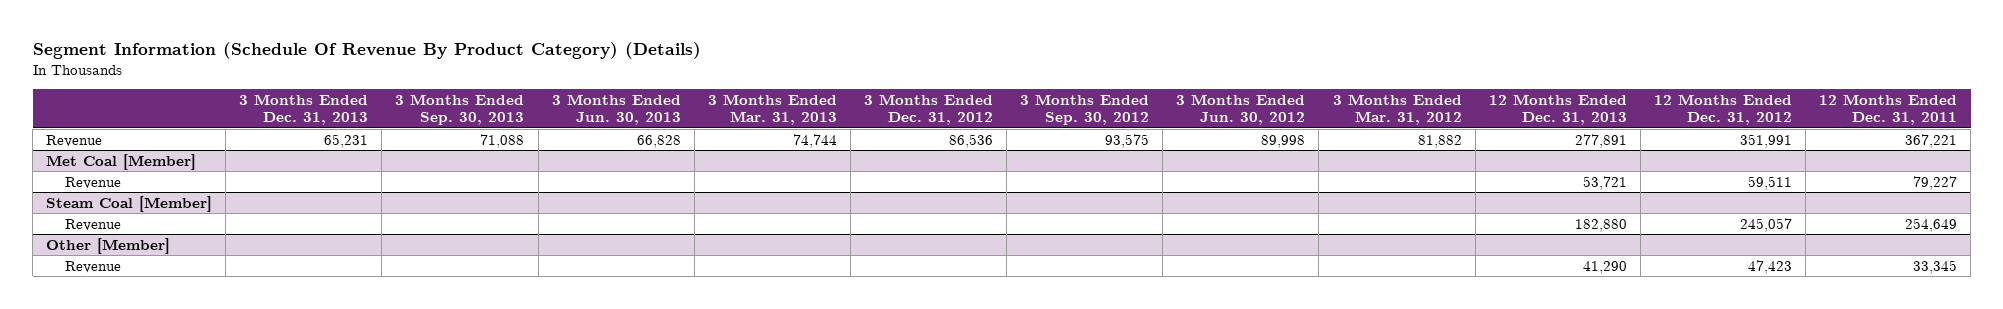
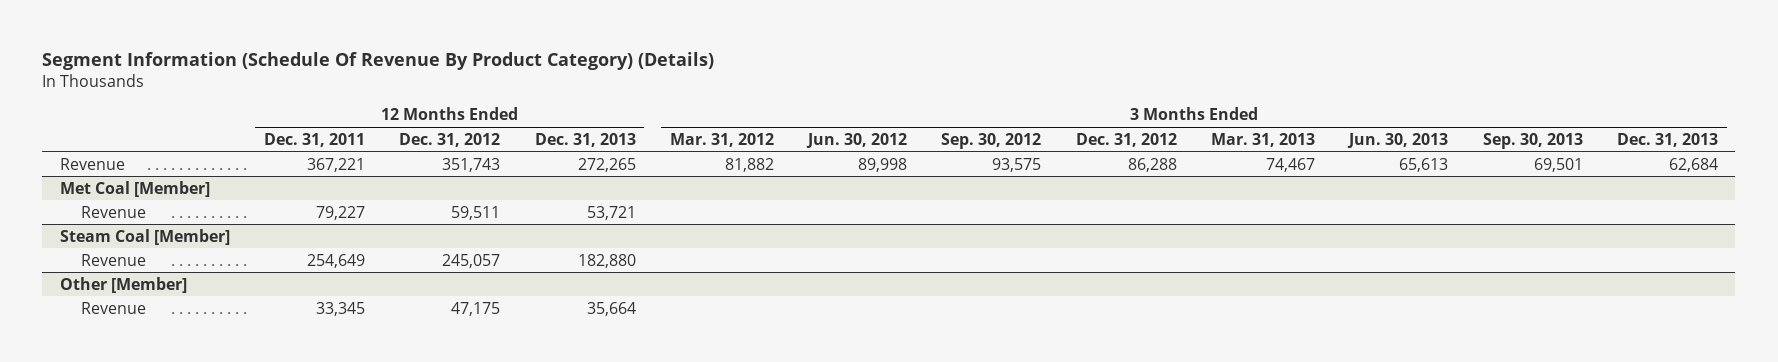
[324,133,369,148] 65,231 -> [1668,157,1718,172] 62,684
[480,133,525,148] 71,088 -> [1533,157,1583,172] 69,501
[636,134,681,148] 66,828 -> [1399,157,1449,172] 65,613
[792,133,837,148] 74,744 -> [1266,157,1316,172] 74,467
[949,133,994,148] 86,536 -> [1127,157,1177,172] 86,288
[1574,133,1627,148] 277,891 -> [577,157,636,172] 272,265
[1739,133,1792,148] 351,991 -> [442,157,501,172] 351,743
[1582,260,1627,274] 41,290 -> [586,301,636,316] 35,664
[1747,259,1792,274] 47,423 -> [451,301,501,316] 47,175

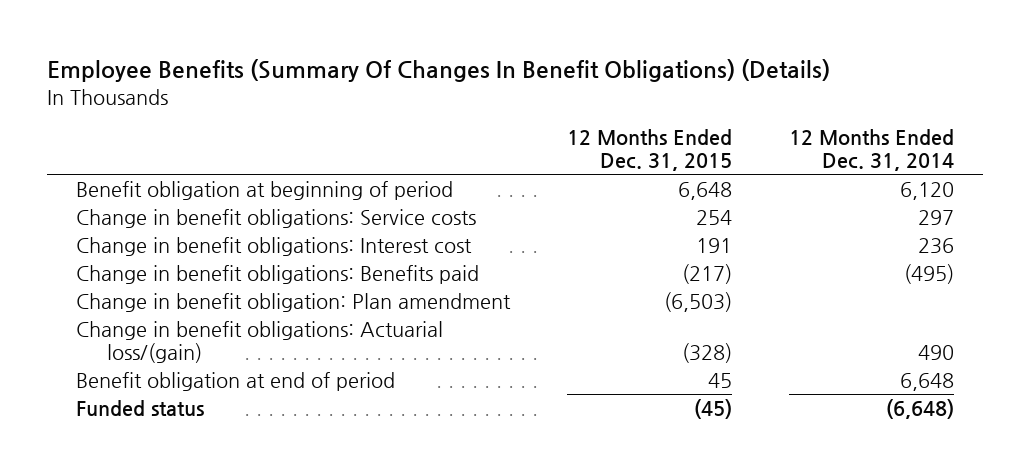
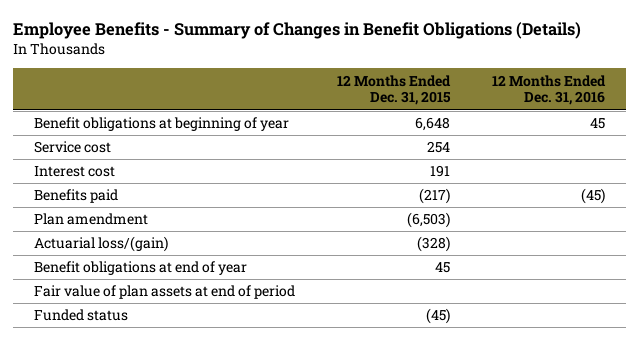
[47,59,831,83] Employee Benefits (Summary Of Changes In Benefit Obligations) (Details) -> [12,22,581,40] Employee Benefits - Summary of Changes in Benefit Obligations (Details)
[789,128,955,172] 12 Months Ended Dec. 31, 2014 -> none
none -> [491,74,606,106] 12 Months Ended Dec. 31, 2016
[75,180,453,200] Benefit obligation at beginning of period -> [33,117,289,132] Benefit obligations at beginning of year
[75,208,476,228] Change in benefit obligations: Service costs -> [33,141,111,154] Service cost
[75,236,472,256] Change in benefit obligations: Interest cost -> [33,166,115,178] Interest cost
[75,264,479,284] Change in benefit obligations: Benefits paid -> [33,189,118,204] Benefits paid
[75,292,511,312] Change in benefit obligation: Plan amendment -> [33,213,148,226] Plan amendment
[75,320,443,363] Change in benefit obligations: Actuarial loss/(gain) -> [33,236,168,253] Actuarial loss/(gain)
[75,371,395,391] Benefit obligation at end of period -> [33,261,247,276] Benefit obligations at end of year
none -> [33,285,295,300] Fair value of plan assets at end of period

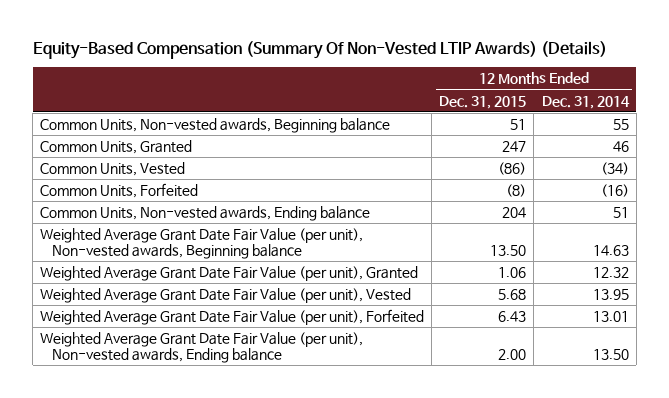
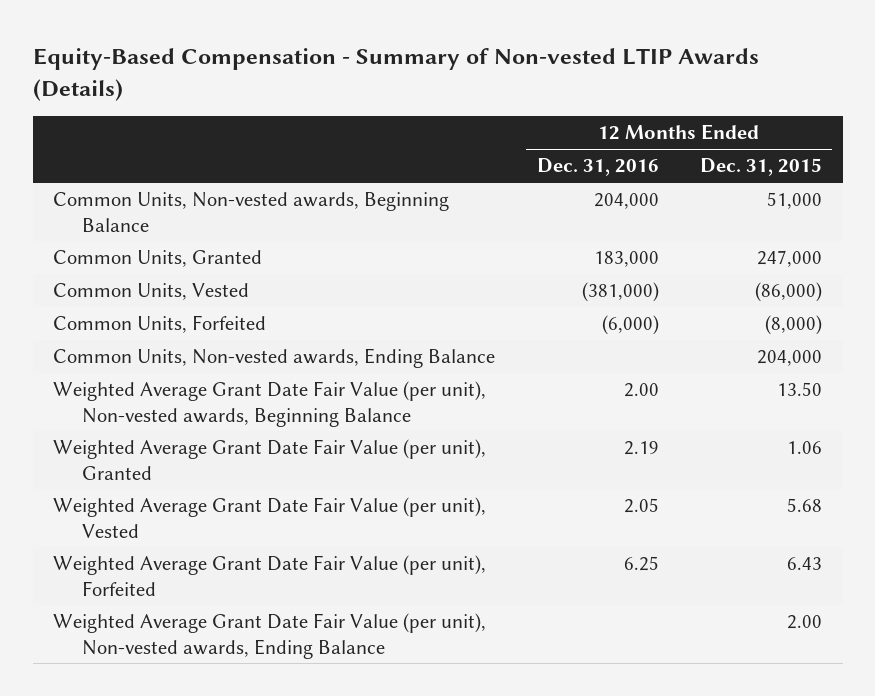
[32,40,607,59] Equity-Based Compensation (Summary Of Non-Vested LTIP Awards) (Details) -> [32,48,759,102] Equity-Based Compensation - Summary of Non-vested LTIP Awards (Details)
[541,95,630,109] Dec. 31, 2014 -> none
none -> [536,158,659,177] Dec. 31, 2016
[40,118,391,134] Common Units, Non-vested awards, Beginning balance -> [53,192,450,232] Common Units, Non-vested awards, Beginning Balance
[510,119,527,131] 51 -> [767,192,823,210] 51,000
[502,141,527,153] 247 -> [757,250,823,268] 247,000
[498,162,527,176] (86) -> [755,282,823,303] (86,000)
[506,184,527,198] (8) -> [765,315,823,336] (8,000)
[40,206,371,222] Common Units, Non-vested awards, Ending balance -> [53,348,496,369] Common Units, Non-vested awards, Ending Balance
[502,207,527,219] 204 -> [757,350,823,367] 204,000
[40,228,364,259] Weighted Average Grant Date Fair Value (per unit), Non-vested awards, Beginning balance -> [53,381,487,427] Weighted Average Grant Date Fair Value (per unit), Non-vested awards, Beginning Balance
[40,332,364,363] Weighted Average Grant Date Fair Value (per unit), Non-vested awards, Ending balance -> [53,613,487,659] Weighted Average Grant Date Fair Value (per unit), Non-vested awards, Ending Balance

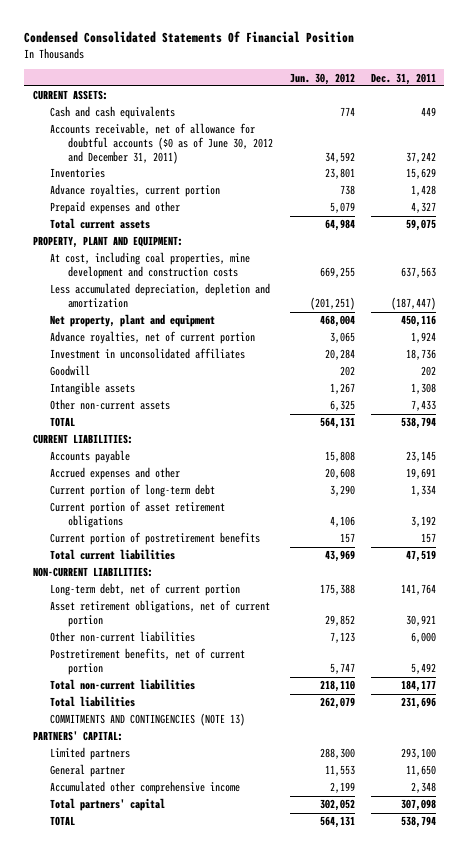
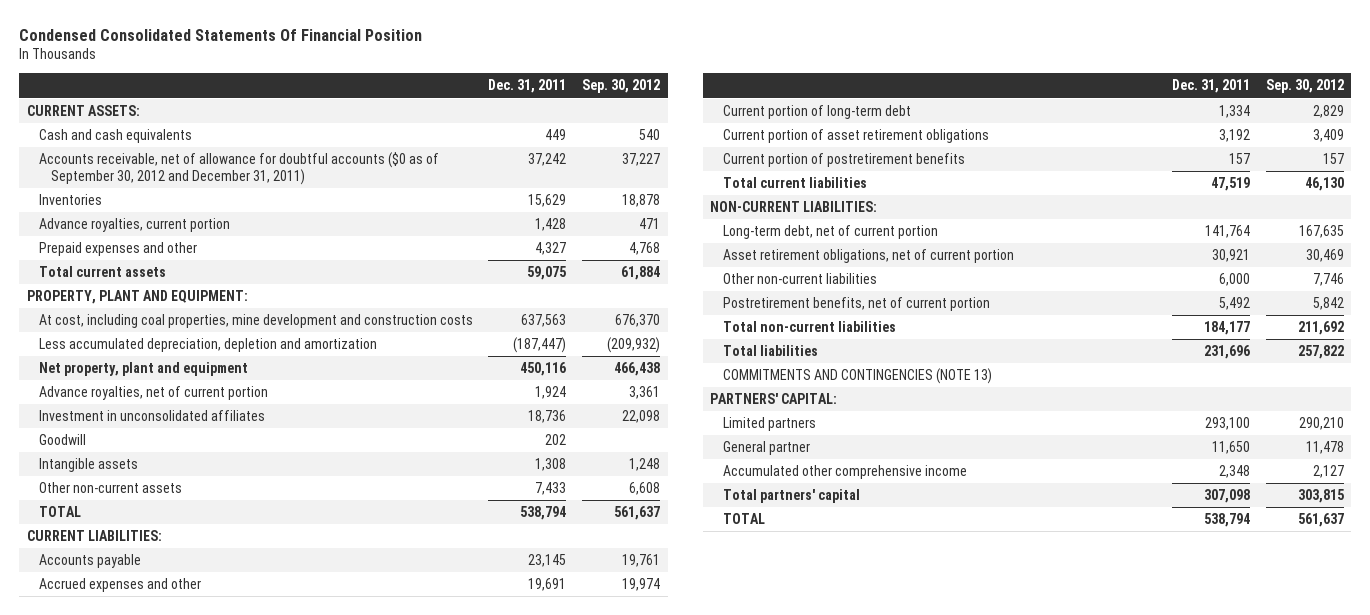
[289,72,355,85] Jun. 30, 2012 -> none
none -> [581,79,660,94] Sep. 30, 2012
[50,123,274,164] Accounts receivable, net of allowance for doubtful accounts ($0 as of June 30, 2012 and December 31, 2011) -> [38,152,439,186] Accounts receivable, net of allowance for doubtful accounts ($0 as of September 30, 2012 and December 31, 2011)

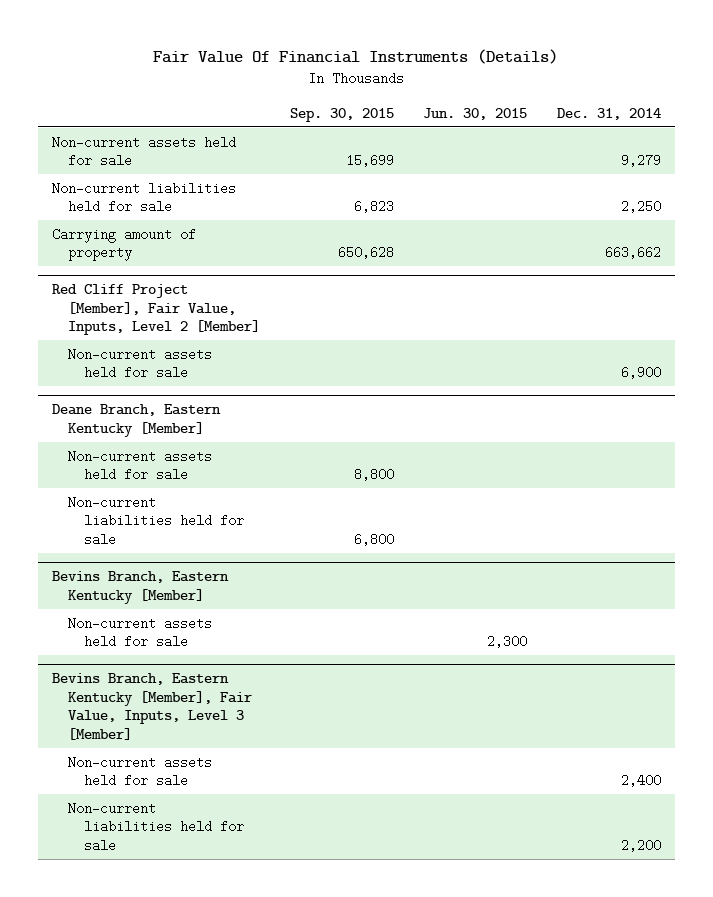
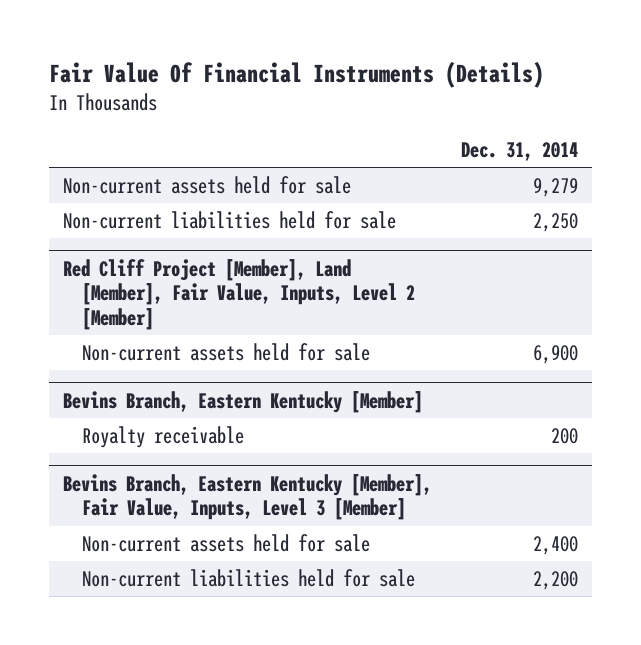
[289,107,394,122] Sep. 30, 2015 -> none
[423,107,528,120] Jun. 30, 2015 -> none
[52,227,197,262] Carrying amount of property -> none
[52,283,261,336] Red Cliff Project [Member], Fair Value, Inputs, Level 2 [Member] -> [63,258,415,331] Red Cliff Project [Member], Land [Member], Fair Value, Inputs, Level 2 [Member]
[52,403,222,437] Deane Branch, Eastern Kentucky [Member] -> none
[68,449,213,482] Non-current assets held for sale -> none
[68,495,245,546] Non-current liabilities held for sale -> none
[68,616,213,649] Non-current assets held for sale -> none
none -> [81,426,244,449] Royalty receivable

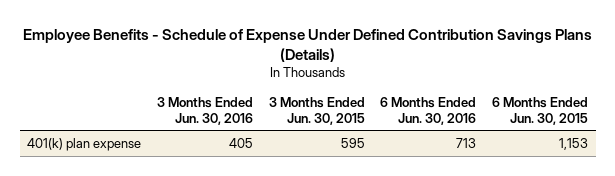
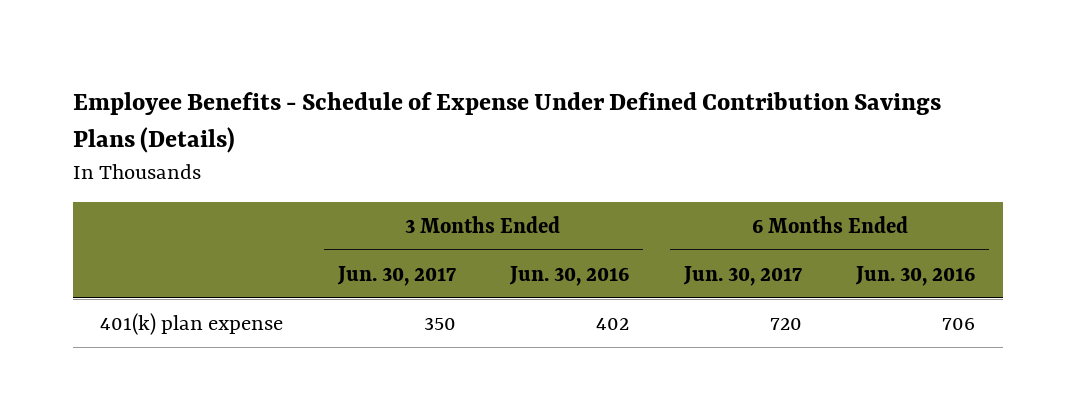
[268,97,365,125] 3 Months Ended Jun. 30, 2015 -> none
[491,97,588,125] 6 Months Ended Jun. 30, 2015 -> none
none -> [336,265,456,286] Jun. 30, 2017
none -> [682,265,802,286] Jun. 30, 2017
[228,137,253,148] 405 -> [596,317,630,330] 402
[456,137,477,148] 713 -> [942,317,976,330] 706

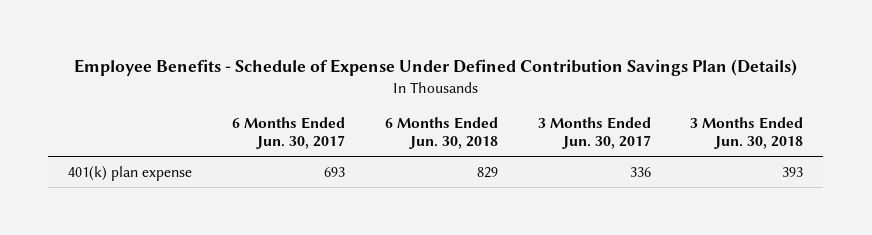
[72,91,941,153] Employee Benefits - Schedule of Expense Under Defined Contribution Savings Plans (Details) -> [73,59,797,77] Employee Benefits - Schedule of Expense Under Defined Contribution Savings Plan (Details)
[509,265,630,286] Jun. 30, 2016 -> none
[855,265,976,286] Jun. 30, 2016 -> none
none -> [384,117,498,150] 6 Months Ended Jun. 30, 2018
none -> [690,117,804,150] 3 Months Ended Jun. 30, 2018
[423,316,456,330] 350 -> [629,166,651,177] 336
[769,317,802,330] 720 -> [324,166,346,177] 693

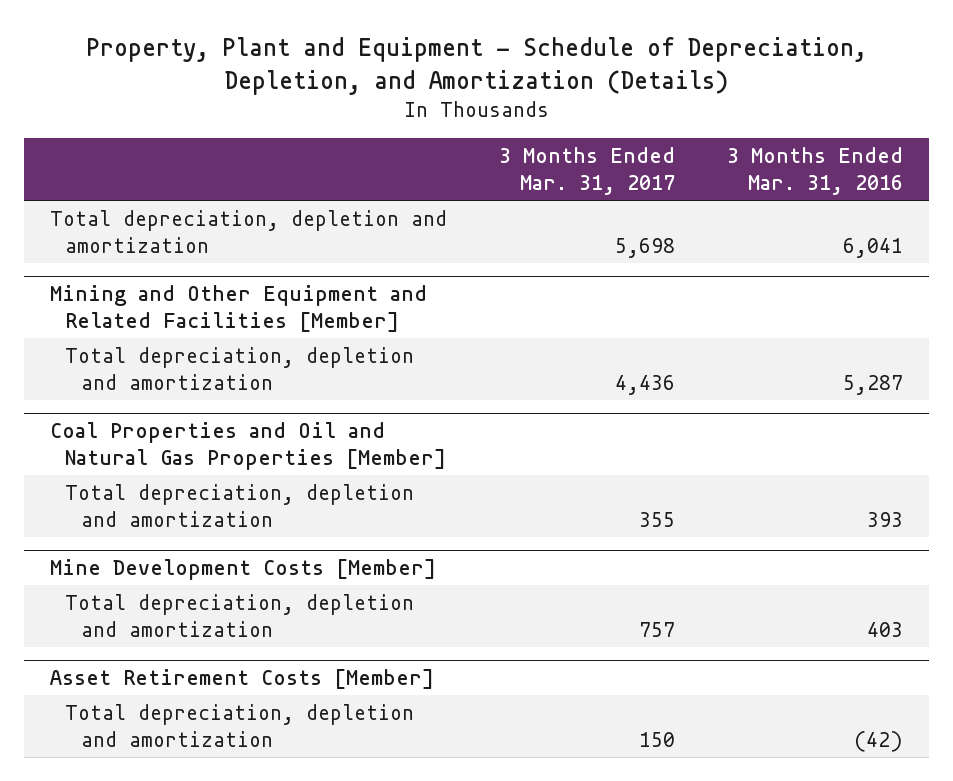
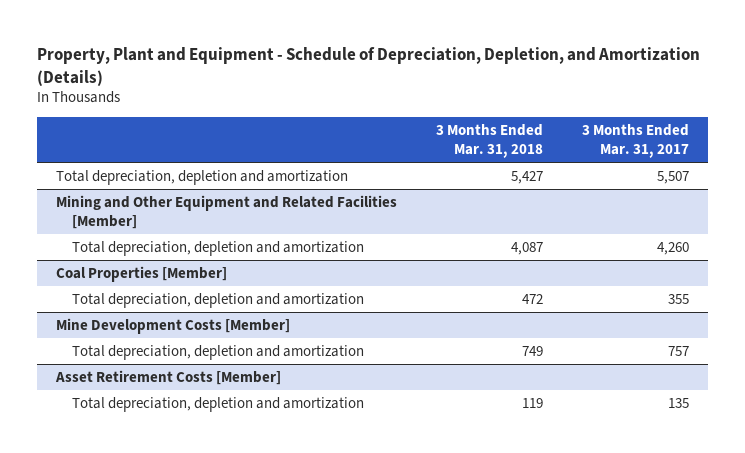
[727,146,904,196] 3 Months Ended Mar. 31, 2016 -> none
none -> [435,124,543,159] 3 Months Ended Mar. 31, 2018
[615,237,676,258] 5,698 -> [656,171,689,185] 5,507
[49,422,447,471] Coal Properties and Oil and Natural Gas Properties [Member] -> none
[615,374,676,395] 4,436 -> [656,242,689,256] 4,260
none -> [56,266,228,283] Coal Properties [Member]
[639,731,676,747] 150 -> [667,398,689,409] 135

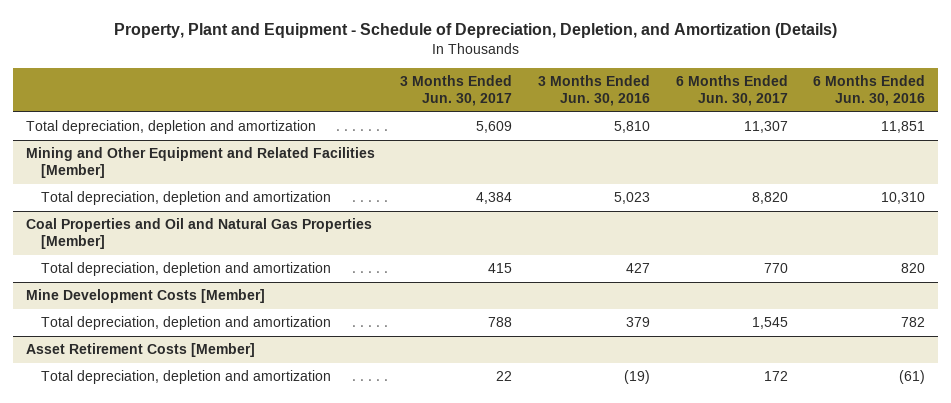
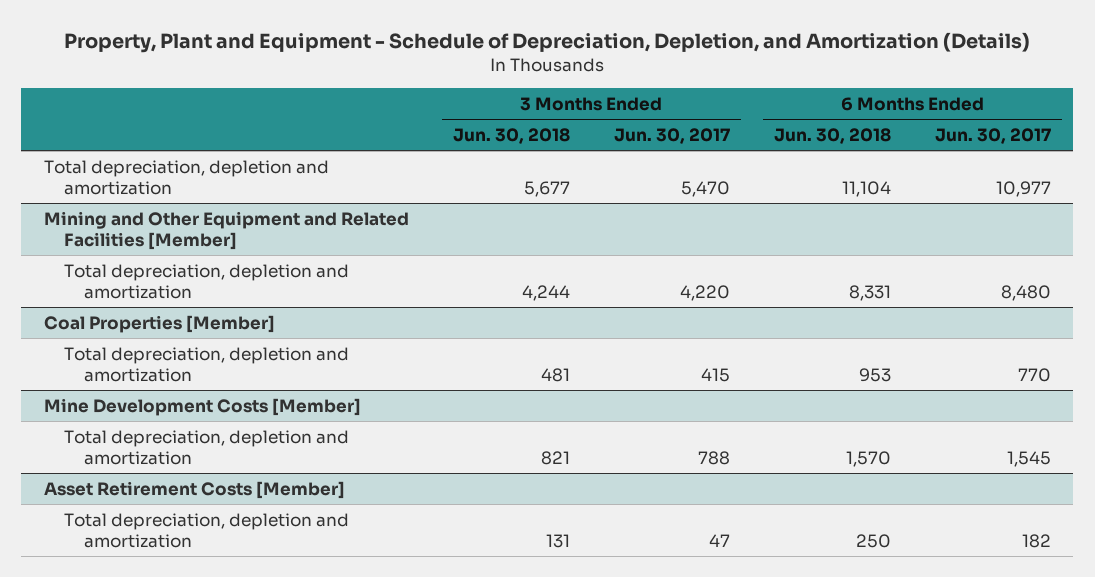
[538,75,651,107] 3 Months Ended Jun. 30, 2016 -> none
[813,75,926,107] 6 Months Ended Jun. 30, 2016 -> none
none -> [452,128,570,145] Jun. 30, 2018
none -> [774,128,892,145] Jun. 30, 2018
[476,121,513,134] 5,609 -> [680,181,730,198] 5,470
[743,121,788,134] 11,307 -> [996,181,1052,198] 10,977
[25,218,372,250] Coal Properties and Oil and Natural Gas Properties [Member] -> none
[476,192,513,205] 4,384 -> [679,285,730,302] 4,220
[751,192,788,205] 8,820 -> [1001,285,1052,302] 8,480
none -> [43,314,275,333] Coal Properties [Member]
[496,371,513,382] 22 -> [708,534,730,548] 47
[763,371,788,382] 172 -> [1022,534,1052,549] 182

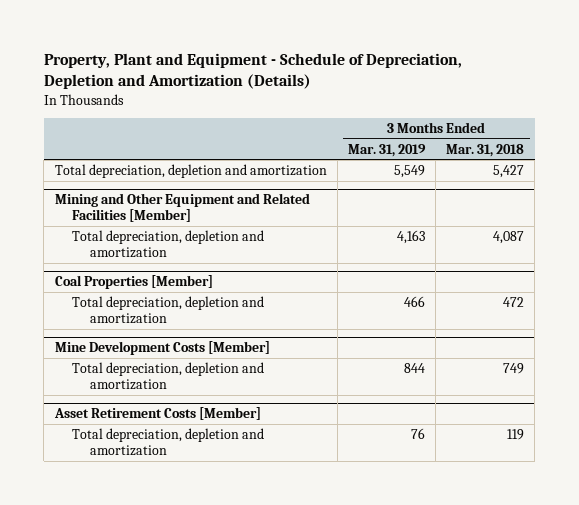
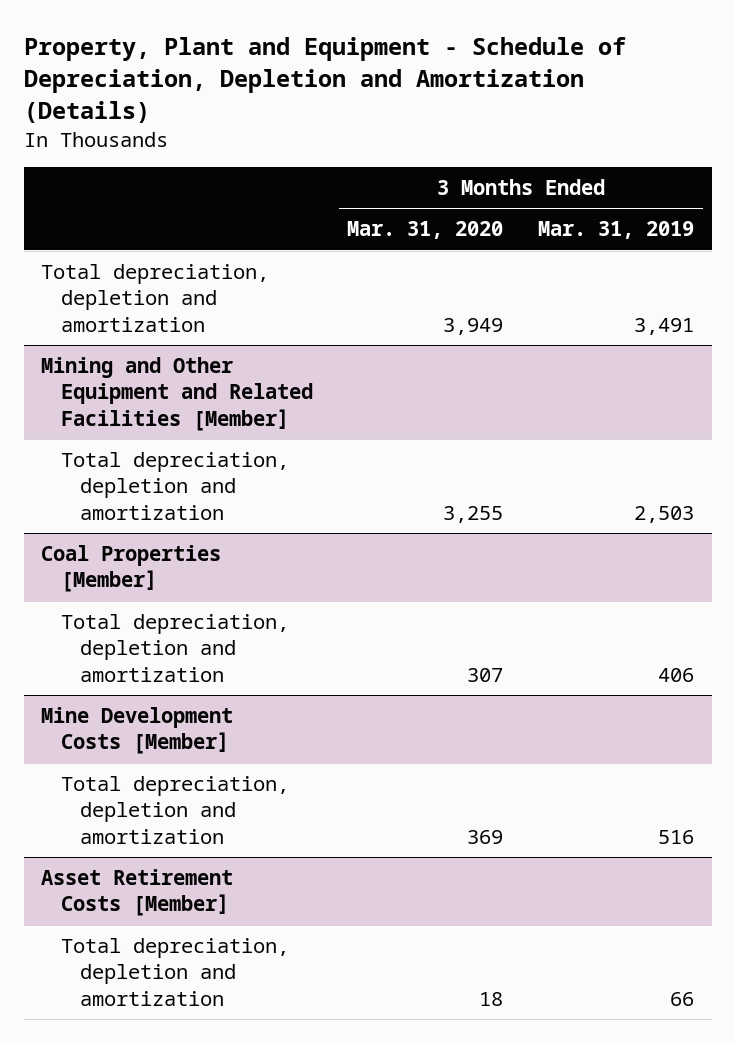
[446,143,525,157] Mar. 31, 2018 -> none
none -> [347,221,504,240] Mar. 31, 2020
[393,164,425,178] 5,549 -> [634,317,695,335] 3,491
[396,229,425,244] 4,163 -> [634,505,695,523] 2,503
[403,295,425,307] 466 -> [658,667,695,682] 406
[403,362,425,373] 844 -> [658,829,695,844] 516
[410,427,425,439] 76 -> [670,991,695,1006] 66

